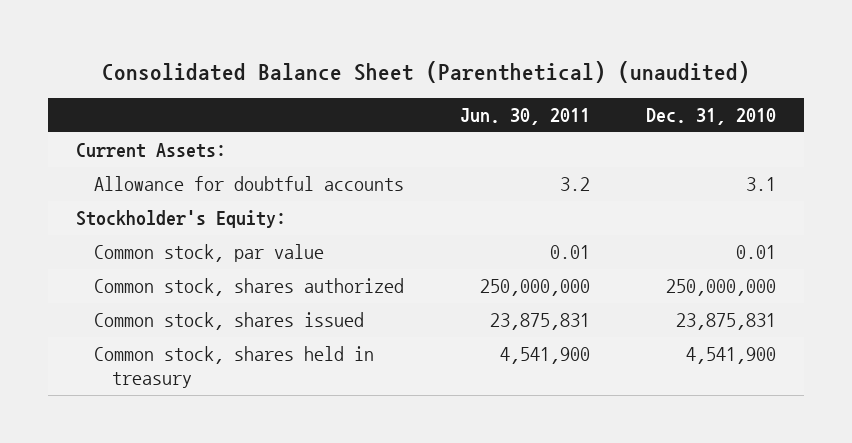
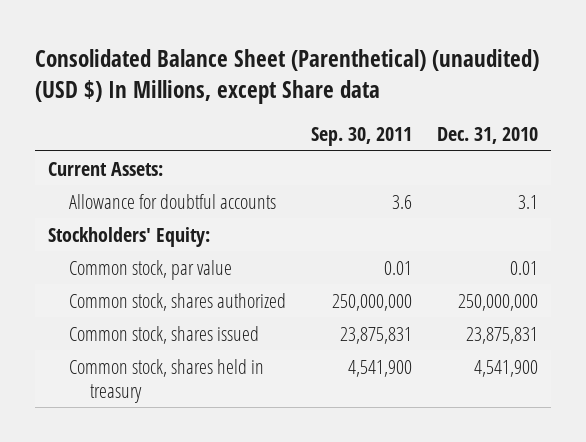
[102,60,751,83] Consolidated Balance Sheet (Parenthetical) (unaudited) -> [35,48,540,104] Consolidated Balance Sheet (Parenthetical) (unaudited) (USD $) In Millions, except Share data
[460,108,591,126] Jun. 30, 2011 -> none
none -> [311,127,413,147] Sep. 30, 2011
[76,210,287,229] Stockholder's Equity: -> [47,226,210,247] Stockholders' Equity:

